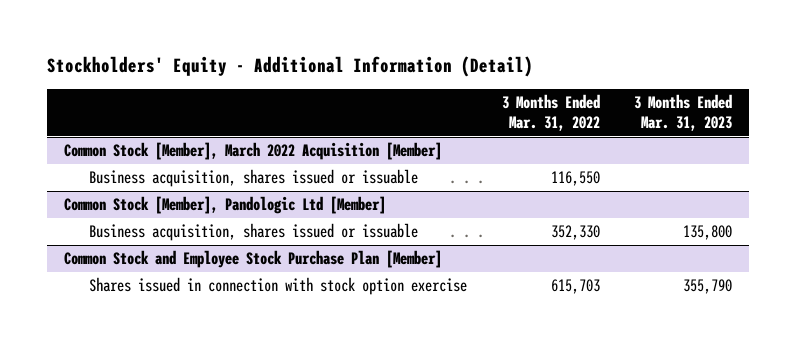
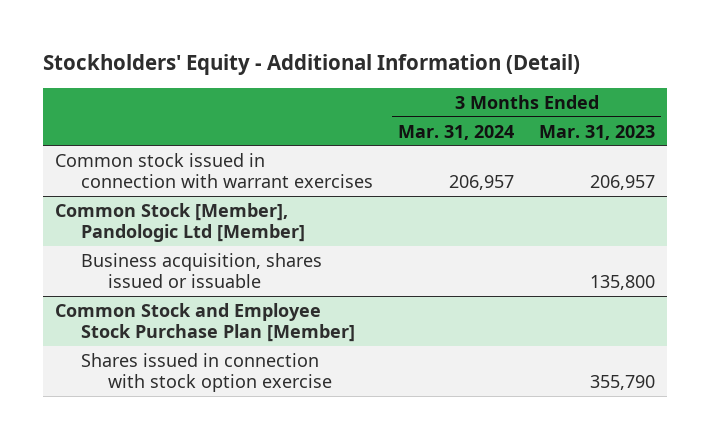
[501,94,600,131] 3 Months Ended Mar. 31, 2022 -> none
none -> [398,124,515,140] Mar. 31, 2024
[63,142,442,161] Common Stock [Member], March 2022 Acquisition [Member] -> none
[89,169,419,188] Business acquisition, shares issued or issuable -> none
none -> [55,152,374,189] Common stock issued in connection with warrant exercises

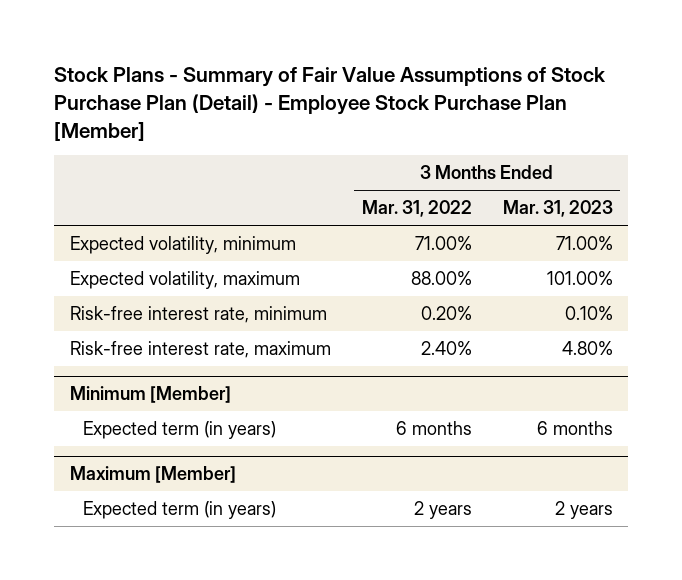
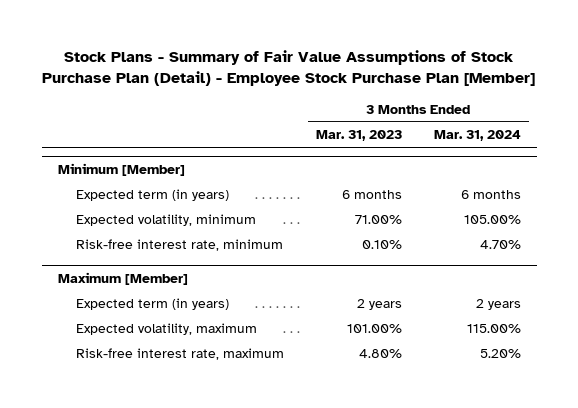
[361,200,472,218] Mar. 31, 2022 -> none
none -> [433,130,521,142] Mar. 31, 2024
[69,235,296,254] Expected volatility, minimum -> none
[69,270,300,289] Expected volatility, maximum -> none
[69,305,327,323] Risk-free interest rate, minimum -> none
[69,340,331,358] Risk-free interest rate, maximum -> none
none -> [76,214,257,227] Expected volatility, minimum
none -> [76,239,284,252] Risk-free interest rate, minimum
none -> [76,323,258,336] Expected volatility, maximum
none -> [76,348,285,361] Risk-free interest rate, maximum

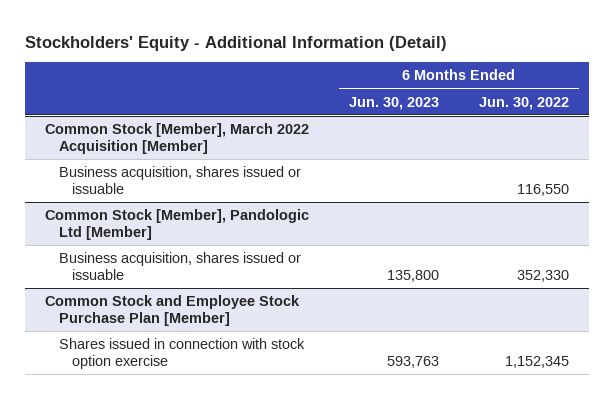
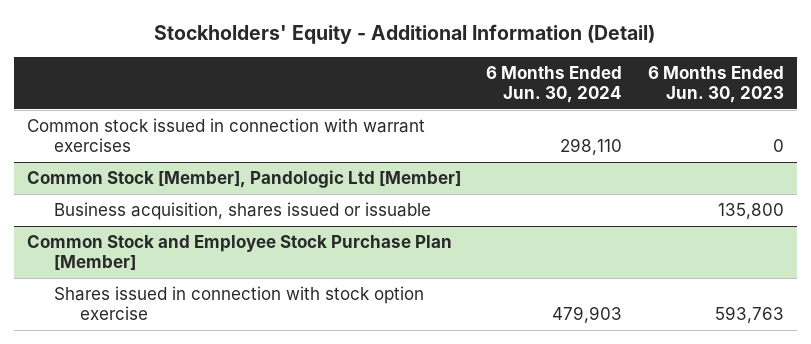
[478,96,569,110] Jun. 30, 2022 -> none
none -> [486,66,623,104] 6 Months Ended Jun. 30, 2024
[45,123,310,155] Common Stock [Member], March 2022 Acquisition [Member] -> none
[58,166,301,195] Business acquisition, shares issued or issuable -> none
none -> [26,118,425,152] Common stock issued in connection with warrant exercises

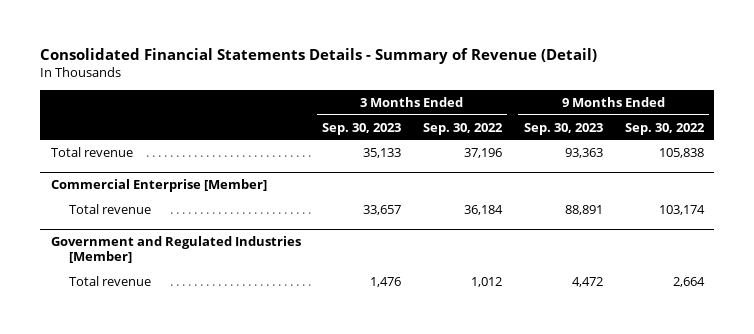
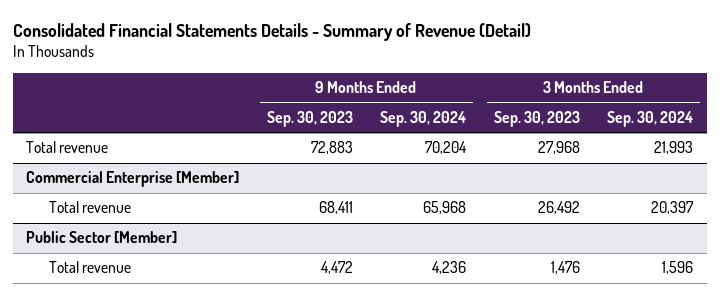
[423,122,504,135] Sep. 30, 2022 -> none
[624,122,705,135] Sep. 30, 2022 -> none
none -> [380,110,467,127] Sep. 30, 2024
none -> [607,110,694,127] Sep. 30, 2024
[363,147,402,158] 35,133 -> [537,141,580,155] 27,968
[564,147,603,158] 93,363 -> [310,141,353,155] 72,883
[50,236,301,264] Government and Regulated Industries [Member] -> none
[363,204,402,215] 33,657 -> [537,201,580,215] 26,492
[564,204,603,215] 88,891 -> [318,201,353,215] 68,411
none -> [26,231,178,244] Public Sector [Member]

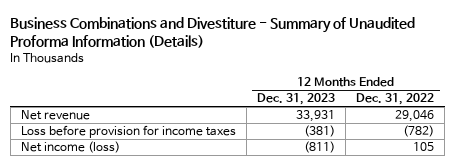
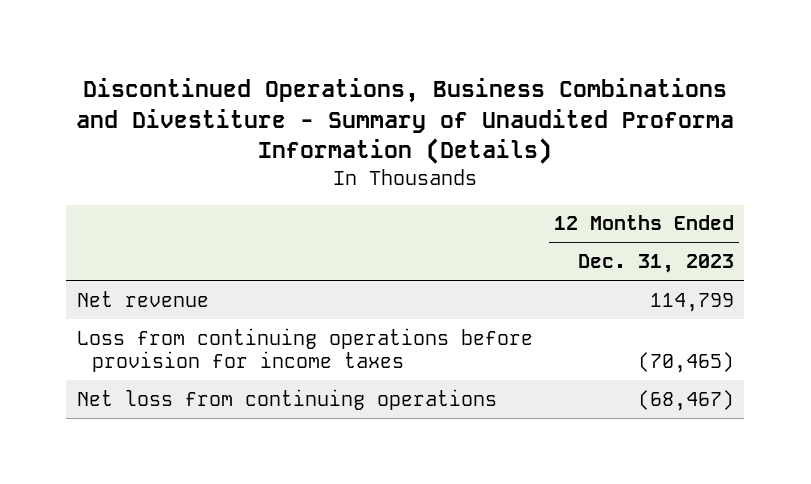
[10,17,416,49] Business Combinations and Divestiture - Summary of Unaudited Proforma Information (Details) -> [76,77,735,165] Discontinued Operations, Business Combinations and Divestiture - Summary of Unaudited Proforma Information (Details)
[356,93,435,106] Dec. 31, 2022 -> none
[20,141,120,154] Net income (loss) -> none
[296,110,336,123] 33,931 -> [649,292,734,312] 114,799
[20,125,236,139] Loss before provision for income taxes -> [76,327,533,372] Loss from continuing operations before provision for income taxes
[304,125,336,138] (381) -> [637,351,734,373] (70,465)
none -> [76,388,497,410] Net loss from continuing operations

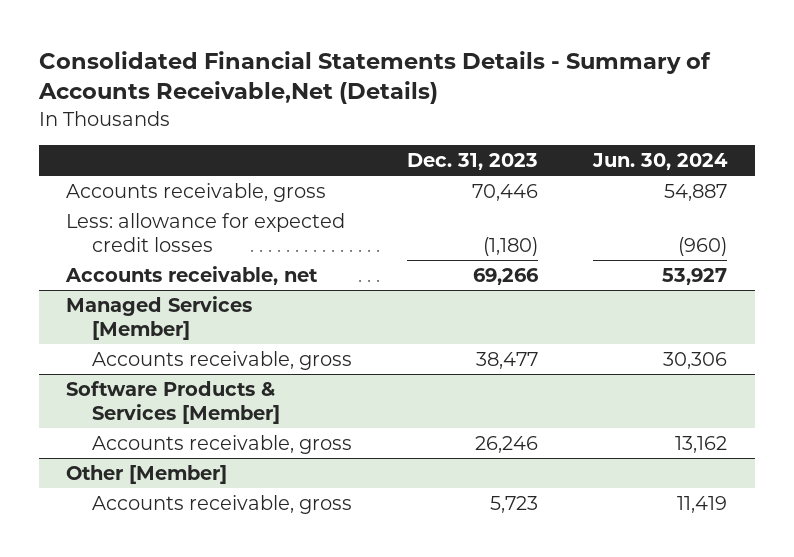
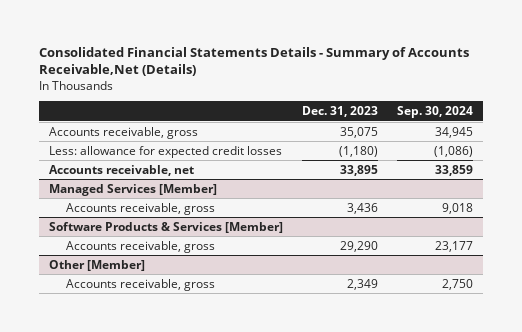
[592,153,729,171] Jun. 30, 2024 -> none
none -> [396,106,473,119] Sep. 30, 2024
[472,183,539,201] 70,446 -> [339,126,378,138] 35,075
[473,267,540,285] 69,266 -> [339,164,378,176] 33,895
[476,351,539,369] 38,477 -> [346,202,378,214] 3,436
[475,435,539,453] 26,246 -> [339,240,378,252] 29,290
[490,495,539,513] 5,723 -> [346,278,378,290] 2,349

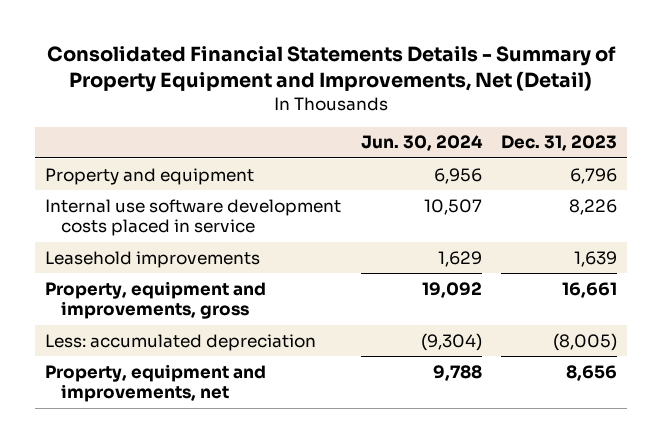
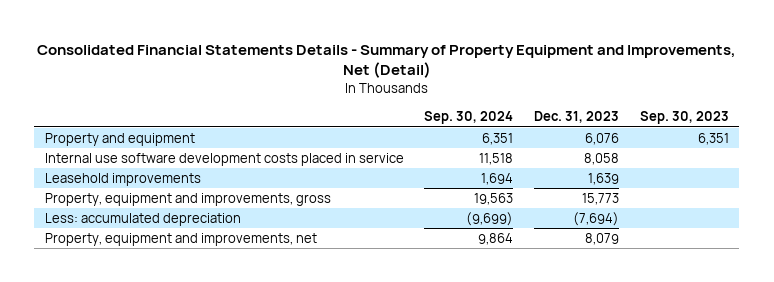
[360,135,483,152] Jun. 30, 2024 -> none
none -> [424,111,514,125] Sep. 30, 2024
none -> [640,111,730,125] Sep. 30, 2023
[570,167,618,184] 6,796 -> [585,133,620,146] 6,076
[569,198,618,215] 8,226 -> [584,153,620,166] 8,058
[562,281,618,298] 16,661 -> [582,193,620,206] 15,773
[553,332,618,351] (8,005) -> [573,212,620,227] (7,694)
[566,364,618,381] 8,656 -> [585,233,620,246] 8,079

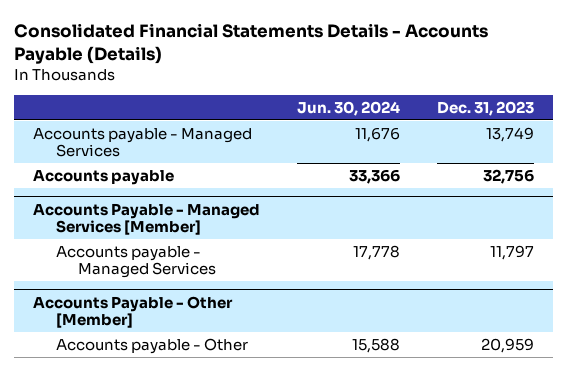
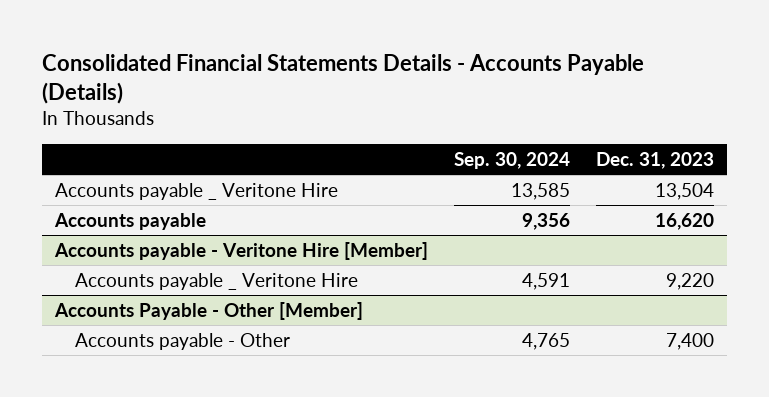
[297,100,401,116] Jun. 30, 2024 -> none
none -> [453,151,570,169] Sep. 30, 2024
[33,202,261,236] Accounts Payable - Managed Services [Member] -> none
[33,127,253,158] Accounts payable - Managed Services -> [55,182,339,200] Accounts payable _ Veritone Hire
[486,126,535,142] 13,749 -> [654,182,714,200] 13,504
[483,168,535,184] 32,756 -> [654,212,714,230] 16,620
none -> [54,241,429,260] Accounts payable - Veritone Hire [Member]
[55,245,217,279] Accounts payable - Managed Services -> [75,272,359,290] Accounts payable _ Veritone Hire
[490,244,535,260] 11,797 -> [665,272,714,290] 9,220
[481,337,535,353] 20,959 -> [665,332,714,350] 7,400

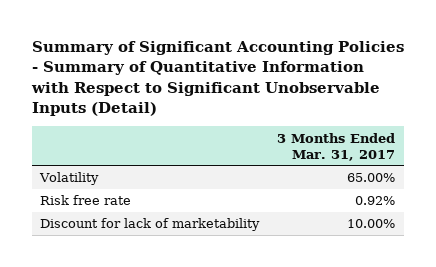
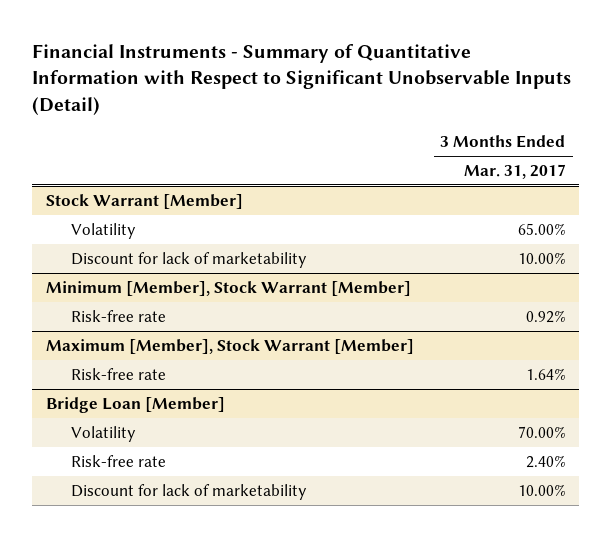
[30,40,404,117] Summary of Significant Accounting Policies - Summary of Quantitative Information with Respect to Significant Unobservable Inputs (Detail) -> [32,44,572,115] Financial Instruments - Summary of Quantitative Information with Respect to Significant Unobservable Inputs (Detail)
none -> [45,193,243,209] Stock Warrant [Member]
[40,195,132,206] Risk free rate -> none
none -> [45,280,411,296] Minimum [Member], Stock Warrant [Member]
none -> [70,309,166,322] Risk-free rate
none -> [45,338,414,354] Maximum [Member], Stock Warrant [Member]
none -> [70,367,166,380] Risk-free rate
none -> [45,396,225,413] Bridge Loan [Member]
none -> [70,425,136,442] Volatility
none -> [70,454,166,467] Risk-free rate
none -> [70,483,307,500] Discount for lack of marketability

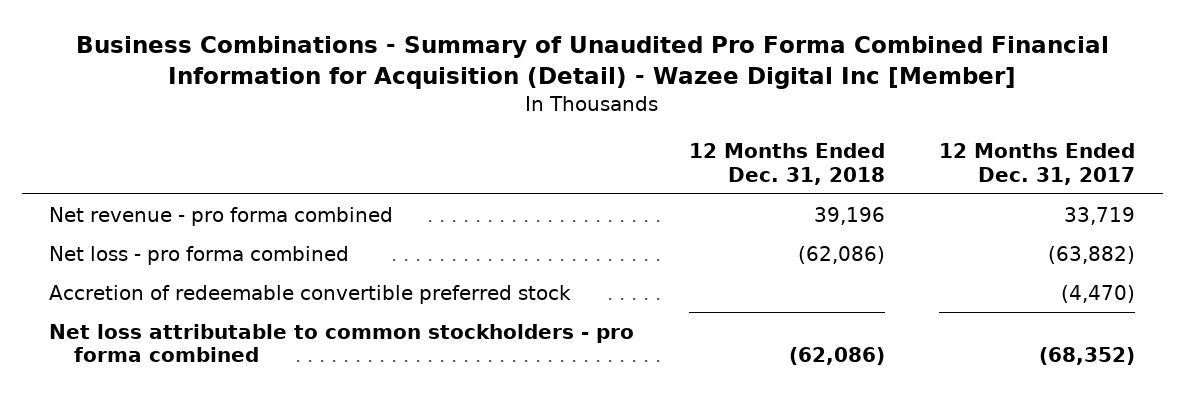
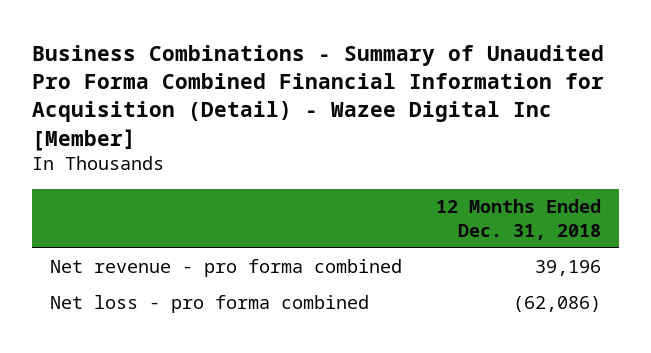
[939,143,1136,185] 12 Months Ended Dec. 31, 2017 -> none
[49,284,572,304] Accretion of redeemable convertible preferred stock -> none
[49,323,635,363] Net loss attributable to common stockholders - pro forma combined -> none

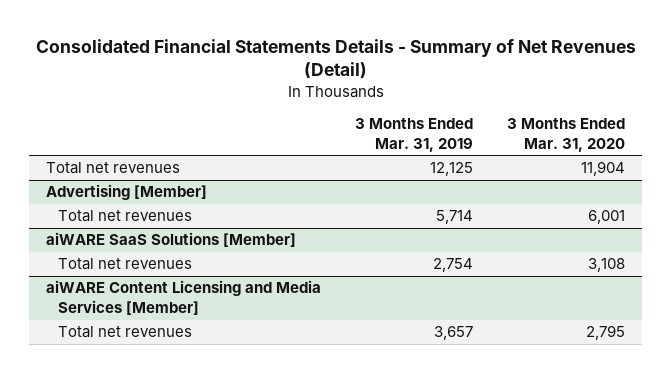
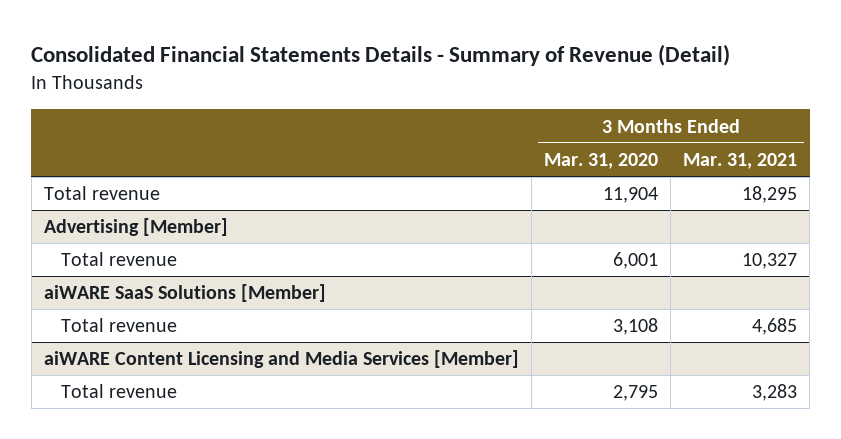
[35,38,636,79] Consolidated Financial Statements Details - Summary of Net Revenues (Detail) -> [31,44,731,67] Consolidated Financial Statements Details - Summary of Revenue (Detail)
[355,118,474,152] 3 Months Ended Mar. 31, 2019 -> none
none -> [683,153,798,170] Mar. 31, 2021
[46,162,181,175] Total net revenues -> [43,186,160,201] Total revenue
[58,210,193,223] Total net revenues -> [60,252,177,267] Total revenue
[58,258,193,271] Total net revenues -> [60,318,177,333] Total revenue
[58,326,193,339] Total net revenues -> [60,384,177,399] Total revenue

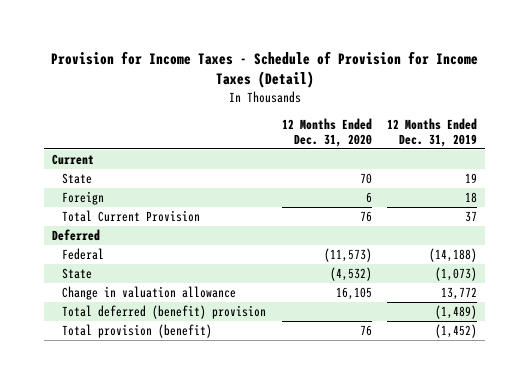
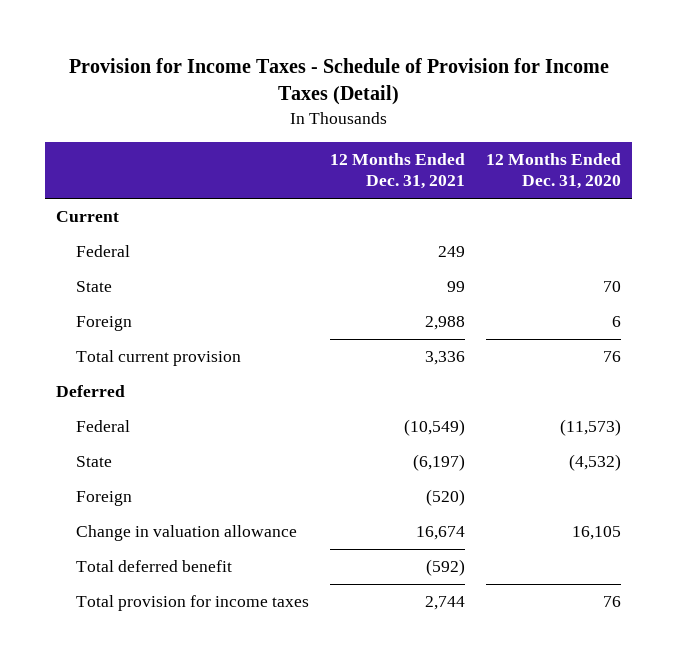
[387,117,478,148] 12 Months Ended Dec. 31, 2019 -> none
none -> [329,152,465,190] 12 Months Ended Dec. 31, 2021
none -> [75,245,130,258] Federal
[62,209,201,222] Total Current Provision -> [75,350,241,367] Total current provision
none -> [75,491,132,507] Foreign
[62,304,267,319] Total deferred (benefit) provision -> [75,560,232,573] Total deferred benefit
[62,323,213,338] Total provision (benefit) -> [75,595,309,612] Total provision for income taxes

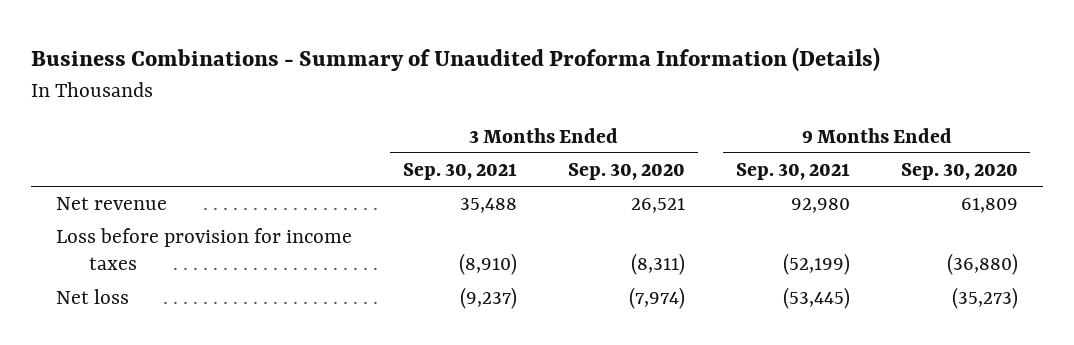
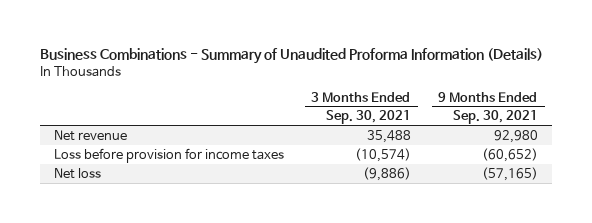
[567,163,685,181] Sep. 30, 2020 -> none
[900,163,1018,181] Sep. 30, 2020 -> none
[459,253,518,276] (8,910) -> [354,147,411,162] (10,574)
[782,253,850,276] (52,199) -> [481,147,538,162] (60,652)
[460,287,518,310] (9,237) -> [362,166,411,181] (9,886)
[782,287,850,310] (53,445) -> [481,166,538,181] (57,165)

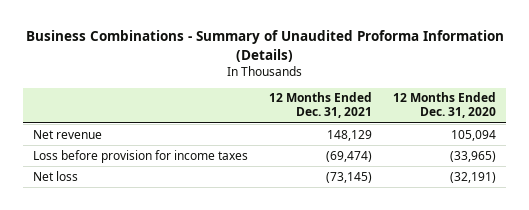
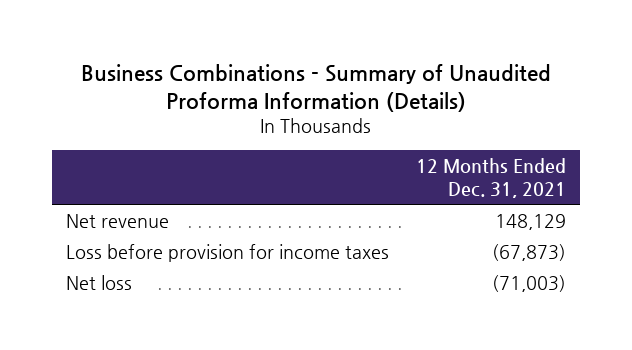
[392,92,496,119] 12 Months Ended Dec. 31, 2020 -> none
[326,150,373,162] (69,474) -> [492,243,567,261] (67,873)
[326,171,373,183] (73,145) -> [492,274,567,292] (71,003)

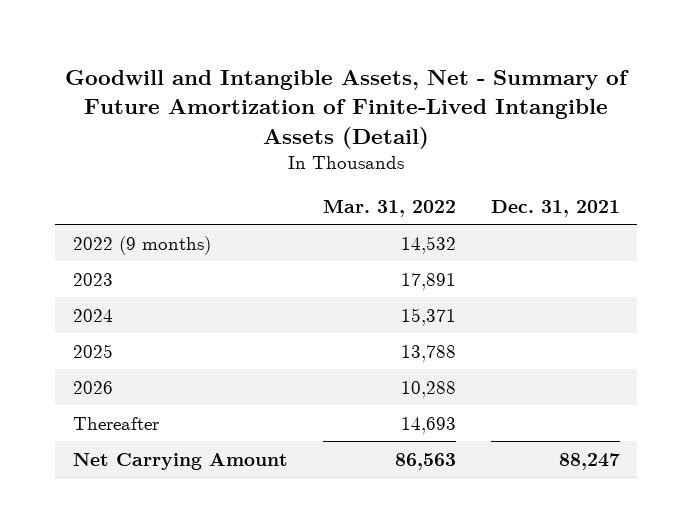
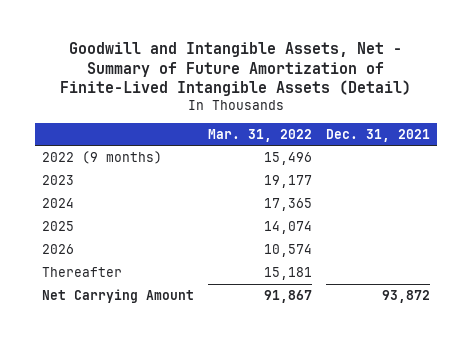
[400,235,456,254] 14,532 -> [264,151,313,165] 15,496
[400,272,456,290] 17,891 -> [264,174,313,188] 19,177
[400,307,456,326] 15,371 -> [264,197,313,211] 17,365
[400,344,456,362] 13,788 -> [264,220,313,234] 14,074
[400,380,456,398] 10,288 -> [264,243,313,257] 10,574
[400,416,456,434] 14,693 -> [264,266,313,280] 15,181
[394,452,456,470] 86,563 -> [264,289,313,303] 91,867
[558,452,620,470] 88,247 -> [382,289,431,303] 93,872

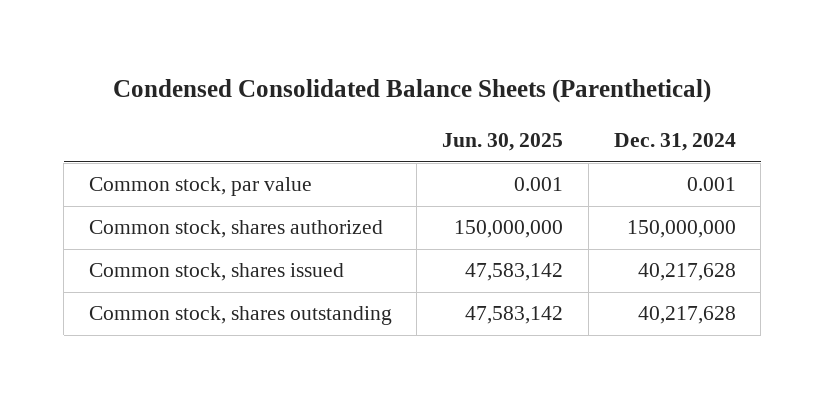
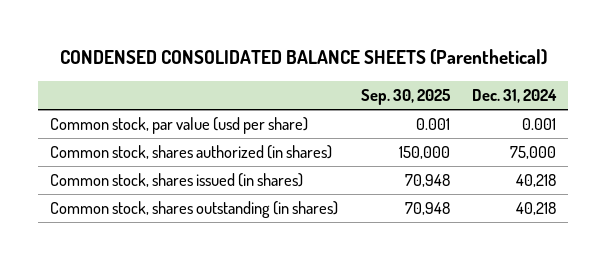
[113,79,712,104] Condensed Consolidated Balance Sheets (Parenthetical) -> [60,49,548,66] CONDENSED CONSOLIDATED BALANCE SHEETS (Parenthetical)
[442,133,564,152] Jun. 30, 2025 -> none
none -> [360,89,451,106] Sep. 30, 2025
[88,177,312,197] Common stock, par value -> [49,117,308,135] Common stock, par value (usd per share)
[88,220,383,239] Common stock, shares authorized -> [49,145,332,160] Common stock, shares authorized (in shares)
[626,220,736,239] 150,000,000 -> [510,146,557,160] 75,000
[88,263,344,282] Common stock, shares issued -> [49,173,303,188] Common stock, shares issued (in shares)
[637,263,736,282] 40,217,628 -> [516,174,557,188] 40,218
[88,306,392,326] Common stock, shares outstanding -> [49,201,338,219] Common stock, shares outstanding (in shares)
[637,306,736,325] 40,217,628 -> [516,202,557,216] 40,218

